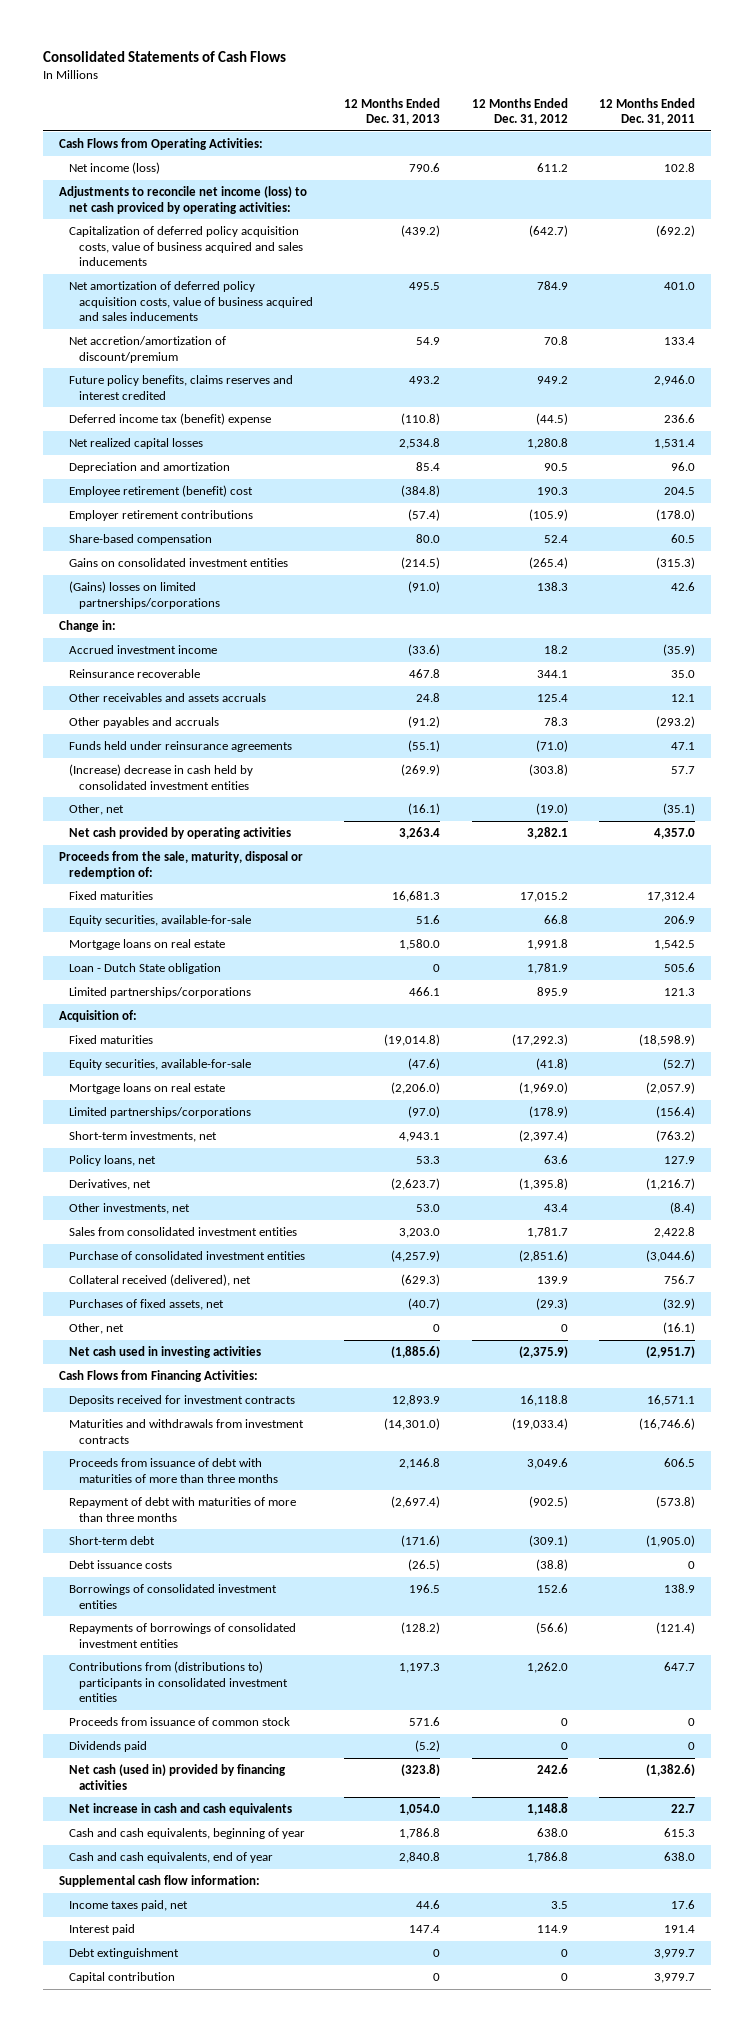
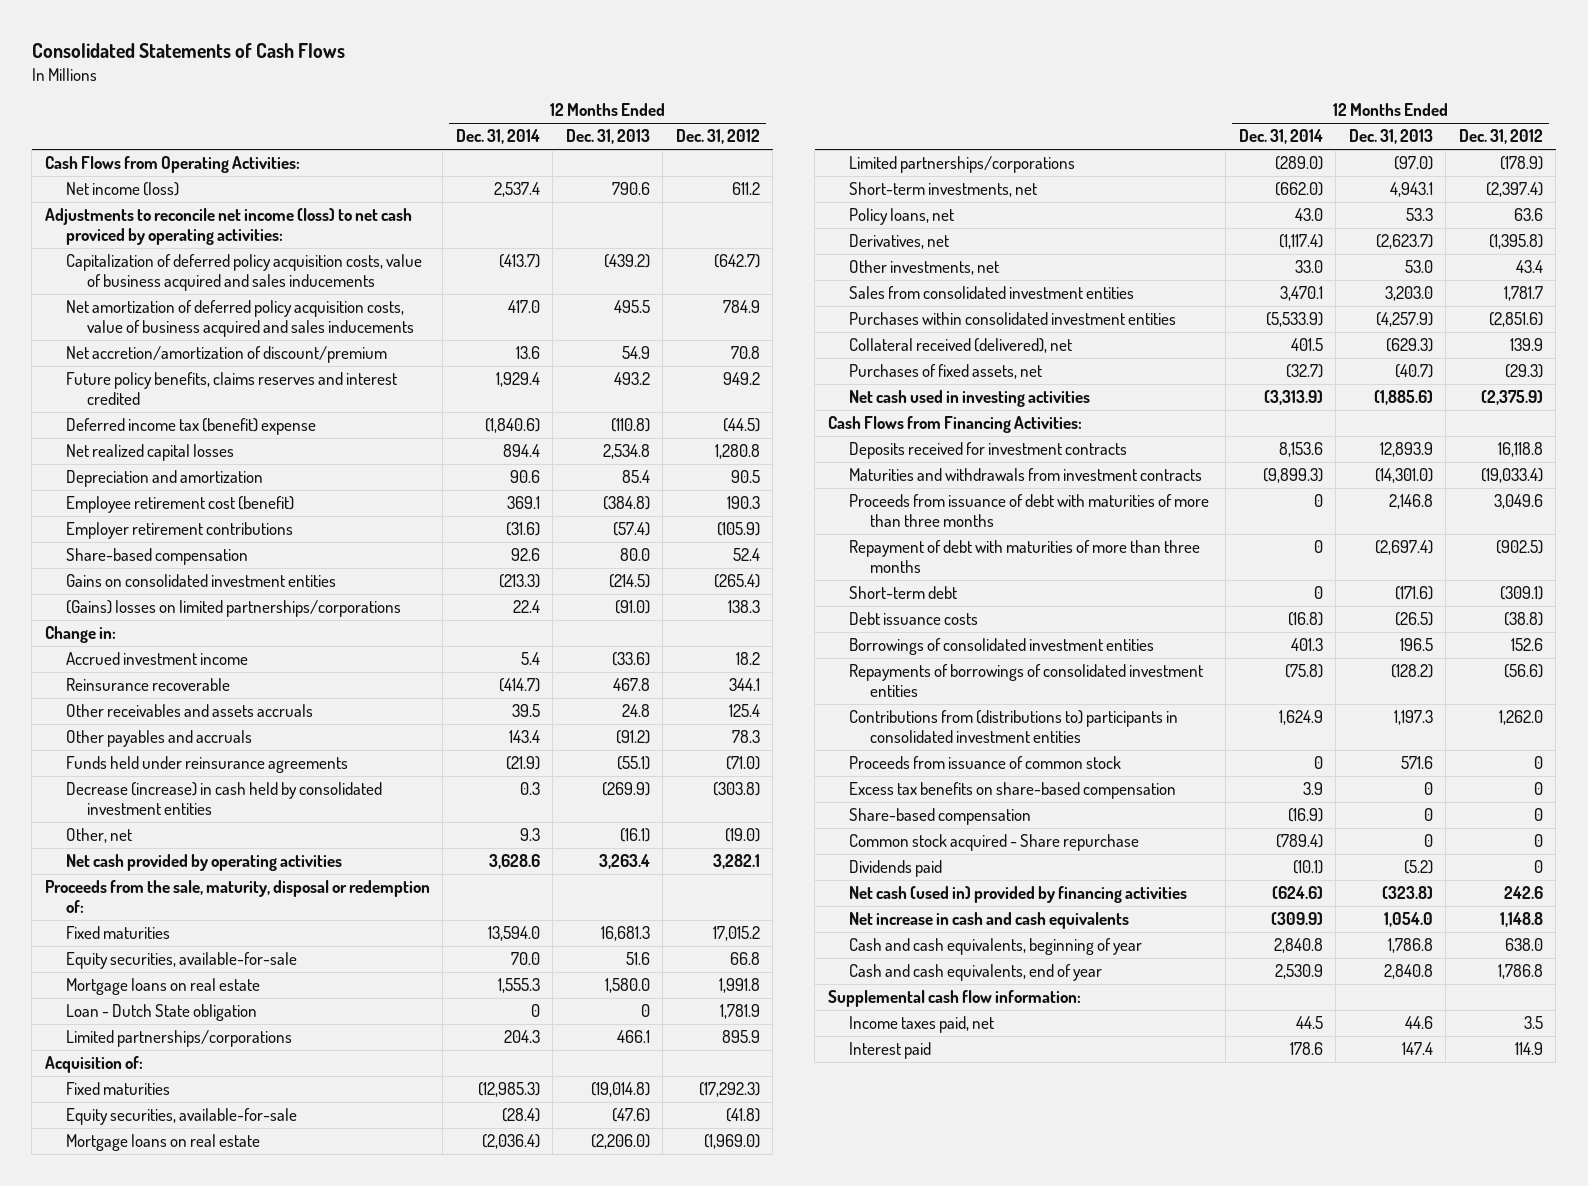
[599,97,696,126] 12 Months Ended Dec. 31, 2011 -> none
none -> [455,129,540,145] Dec. 31, 2014
[68,485,253,498] Employee retirement (benefit) cost -> [66,496,295,514] Employee retirement cost (benefit)
[68,764,253,790] (Increase) decrease in cash held by consolidated investment entities -> [66,782,383,816] Decrease (increase) in cash held by consolidated investment entities
[68,1251,305,1261] Purchase of consolidated investment entities -> [849,312,1177,326] Purchases within consolidated investment entities
[68,1323,124,1335] Other, net -> none
none -> [849,782,1177,800] Excess tax benefits on share-based compensation
none -> [849,808,1032,826] Share-based compensation
none -> [849,834,1140,852] Common stock acquired - Share repurchase
[68,1948,179,1960] Debt extinguishment -> none
[68,1972,175,1984] Capital contribution -> none

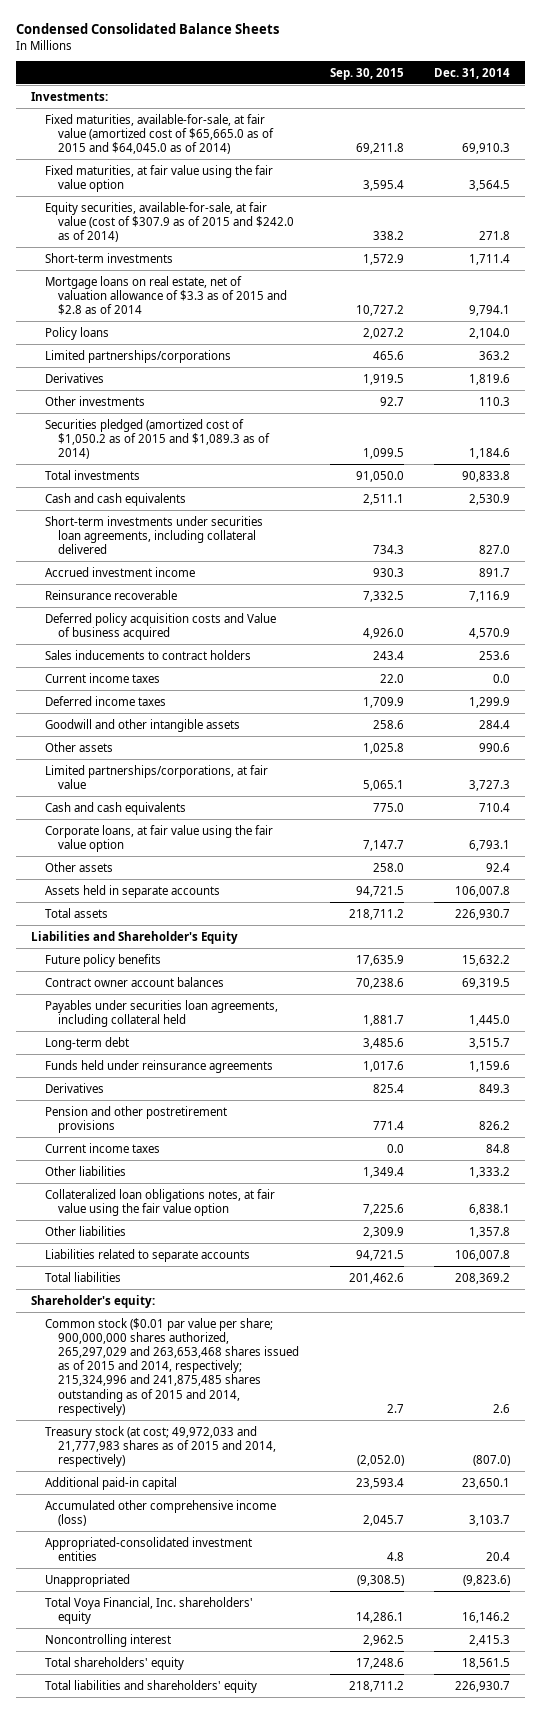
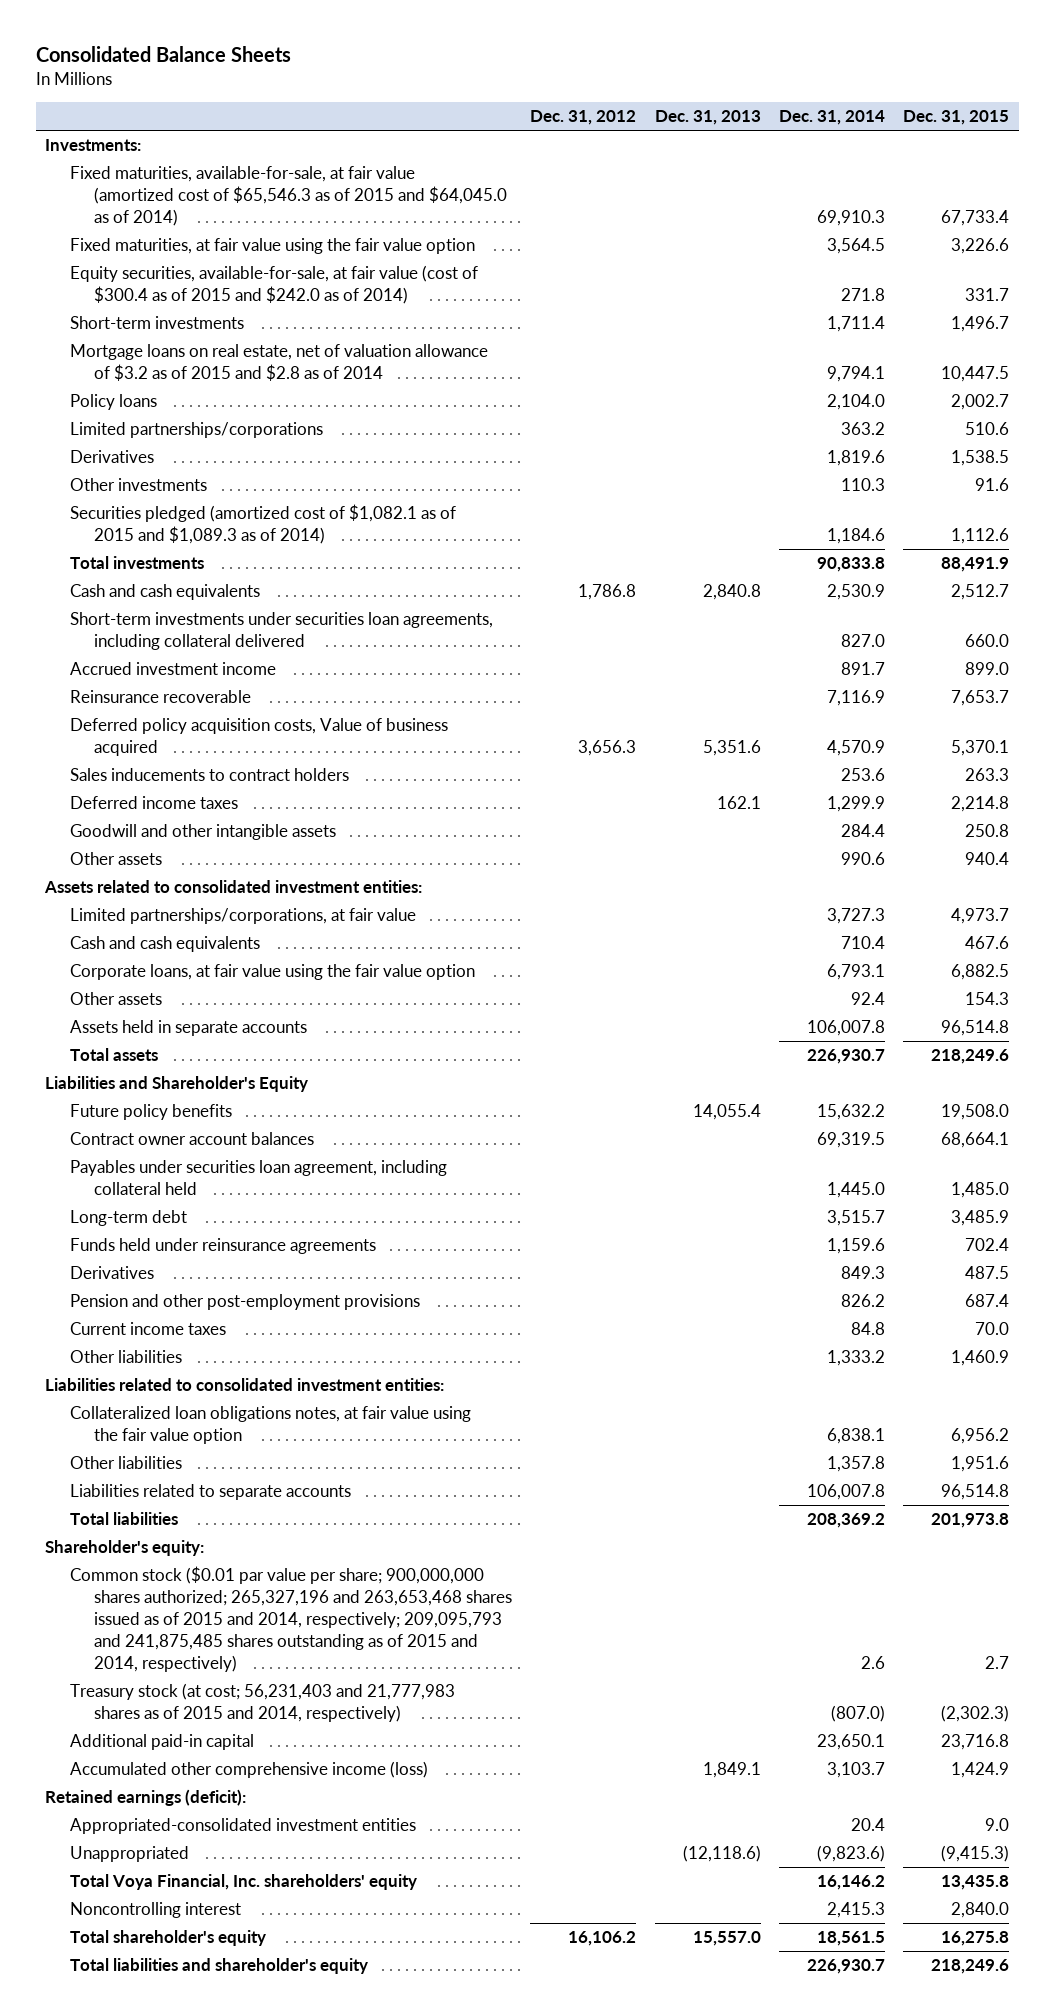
[16,22,280,34] Condensed Consolidated Balance Sheets -> [35,46,291,63] Consolidated Balance Sheets
[329,67,404,80] Sep. 30, 2015 -> none
none -> [530,110,637,126] Dec. 31, 2012
none -> [654,110,761,126] Dec. 31, 2013
none -> [903,110,1010,126] Dec. 31, 2015
[44,113,275,154] Fixed maturities, available-for-sale, at fair value (amortized cost of $65,665.0 as of 2015 and $64,045.0 as of 2014) -> [69,166,508,226] Fixed maturities, available-for-sale, at fair value (amortized cost of $65,546.3 as of 2015 and $64,045.0 as of 2014)
[44,201,295,242] Equity securities, available-for-sale, at fair value (cost of $307.9 as of 2015 and $242.0 as of 2014) -> [69,265,478,305] Equity securities, available-for-sale, at fair value (cost of $300.4 as of 2015 and $242.0 as of 2014)
[44,275,288,315] Mortgage loans on real estate, net of valuation allowance of $3.3 as of 2015 and $2.8 as of 2014 -> [69,344,488,382] Mortgage loans on real estate, net of valuation allowance of $3.2 as of 2015 and $2.8 as of 2014
[44,418,271,459] Securities pledged (amortized cost of $1,050.2 as of 2015 and $1,089.3 as of 2014) -> [69,504,456,545] Securities pledged (amortized cost of $1,082.1 as of 2015 and $1,089.3 as of 2014)
[44,612,276,640] Deferred policy acquisition costs and Value of business acquired -> [69,718,448,757] Deferred policy acquisition costs, Value of business acquired
[44,672,160,683] Current income taxes -> none
none -> [44,880,423,894] Assets related to consolidated investment entities:
[44,999,278,1027] Payables under securities loan agreements, including collateral held -> [69,1160,447,1196] Payables under securities loan agreement, including collateral held
[44,1105,227,1133] Pension and other postretirement provisions -> [69,1294,420,1311] Pension and other post-employment provisions
none -> [45,1378,445,1392] Liabilities related to consolidated investment entities:
[44,1317,300,1416] Common stock ($0.01 par value per share; 900,000,000 shares authorized, 265,297,029 and 263,653,468 shares issued as of 2015 and 2014, respectively; 215,324,996 and 241,875,485 shares outstanding as of 2015 and 2014, respectively) -> [69,1566,513,1672] Common stock ($0.01 par value per share; 900,000,000 shares authorized; 265,327,196 and 263,653,468 shares issued as of 2015 and 2014, respectively; 209,095,793 and 241,875,485 shares outstanding as of 2015 and 2014, respectively)
[44,1425,277,1467] Treasury stock (at cost; 49,972,033 and 21,777,983 shares as of 2015 and 2014, respectively) -> [69,1683,455,1723] Treasury stock (at cost; 56,231,403 and 21,777,983 shares as of 2015 and 2014, respectively)
none -> [45,1789,247,1807] Retained earnings (deficit):
[44,1656,184,1670] Total shareholders' equity -> [69,1930,266,1947] Total shareholder's equity
[44,1679,257,1693] Total liabilities and shareholders' equity -> [69,1958,368,1975] Total liabilities and shareholder's equity

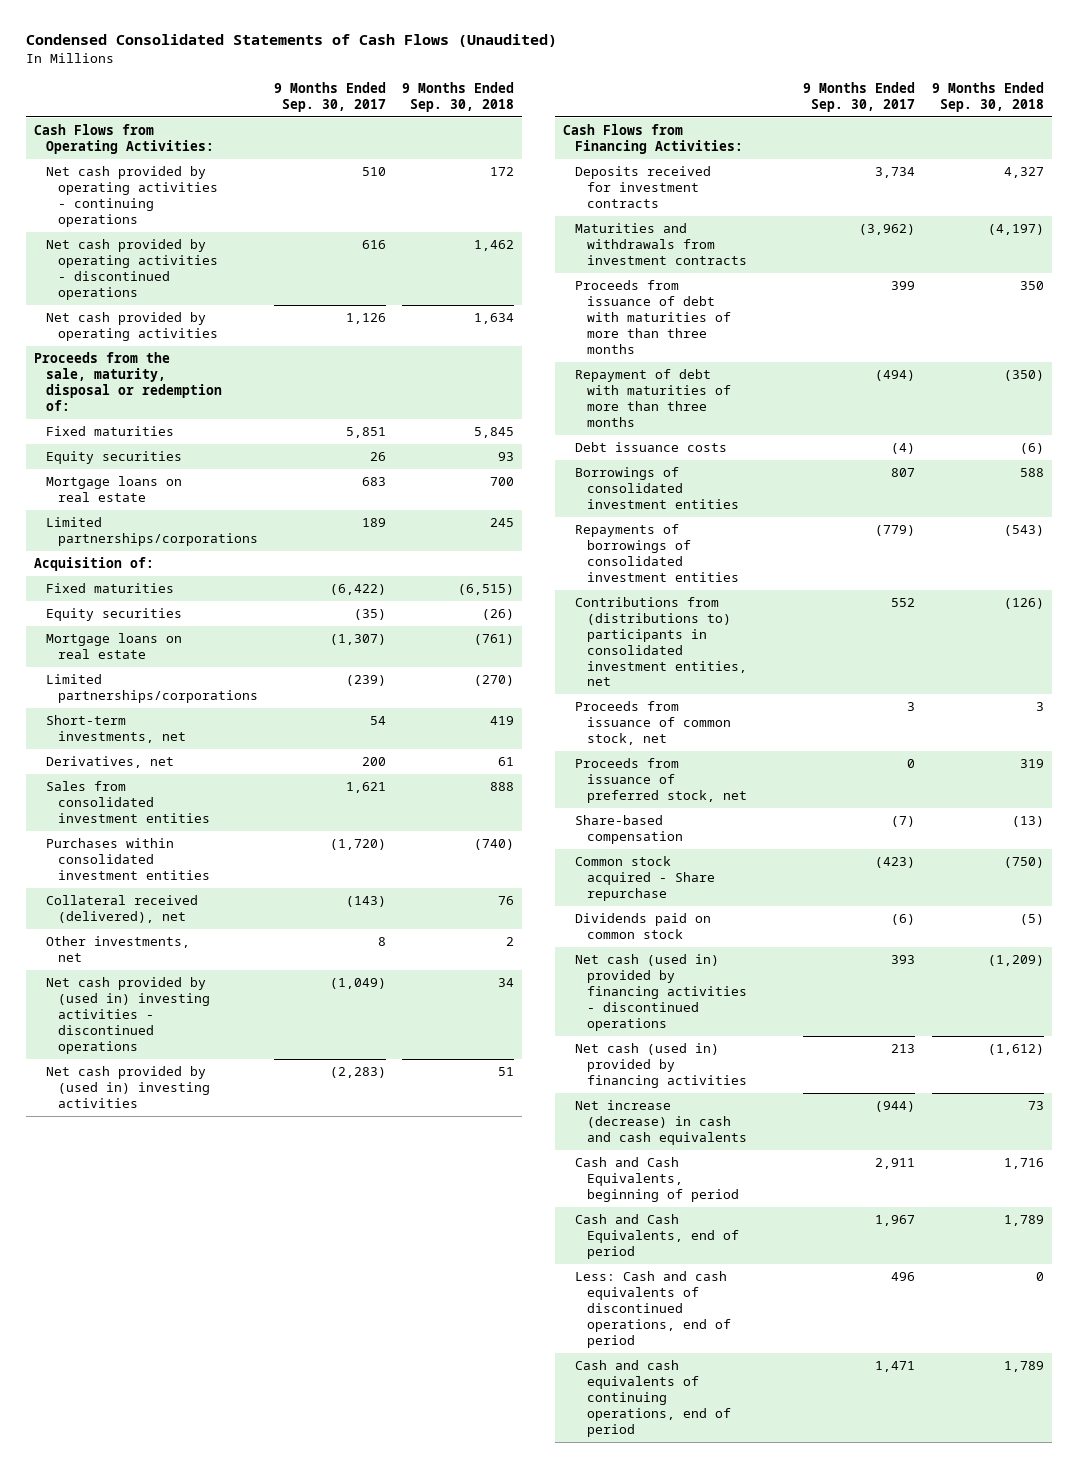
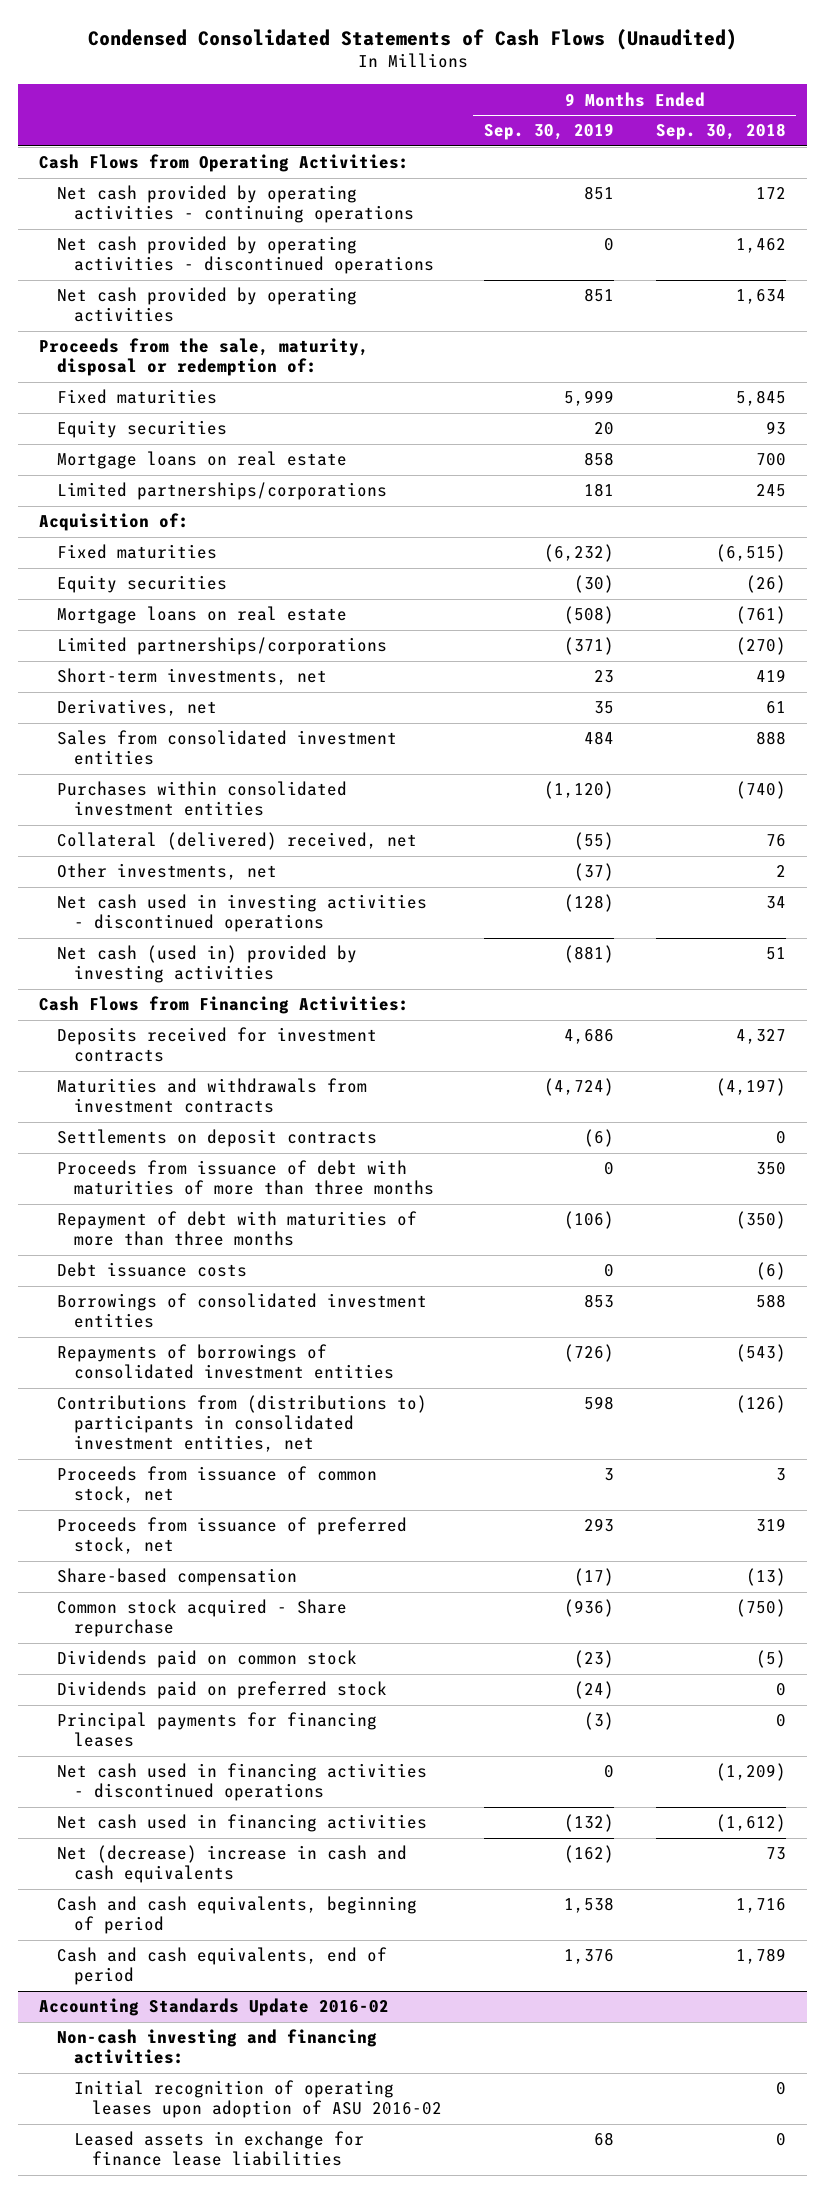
[274,81,387,112] 9 Months Ended Sep. 30, 2017 -> none
none -> [483,123,614,141] Sep. 30, 2019
[45,895,198,924] Collateral received (delivered), net -> [56,832,417,851] Collateral (delivered) received, net
[45,977,211,1054] Net cash provided by (used in) investing activities - discontinued operations -> [56,894,427,933] Net cash used in investing activities - discontinued operations
[45,1066,211,1108] Net cash provided by (used in) investing activities -> [56,945,357,984] Net cash (used in) provided by investing activities
none -> [56,1129,377,1148] Settlements on deposit contracts
[575,1271,732,1348] Less: Cash and cash equivalents of discontinued operations, end of period -> none
[575,1360,732,1437] Cash and cash equivalents of continuing operations, end of period -> none
none -> [56,1681,387,1700] Dividends paid on preferred stock
none -> [56,1712,377,1748] Principal payments for financing leases
[575,954,748,1031] Net cash (used in) provided by financing activities - discontinued operations -> [56,1763,427,1802] Net cash used in financing activities - discontinued operations
[575,1043,748,1088] Net cash (used in) provided by financing activities -> [56,1814,427,1833] Net cash used in financing activities
[575,1100,748,1145] Net increase (decrease) in cash and cash equivalents -> [56,1845,407,1884] Net (decrease) increase in cash and cash equivalents
[575,1157,740,1202] Cash and Cash Equivalents, beginning of period -> [56,1896,417,1935] Cash and cash equivalents, beginning of period
[575,1214,740,1259] Cash and Cash Equivalents, end of period -> [56,1947,387,1986] Cash and cash equivalents, end of period
none -> [39,1998,390,2017] Accounting Standards Update 2016-02
none -> [56,2029,377,2065] Non-cash investing and financing activities:
none -> [74,2080,442,2119] Initial recognition of operating leases upon adoption of ASU 2016-02
none -> [74,2131,365,2167] Leased assets in exchange for finance lease liabilities

